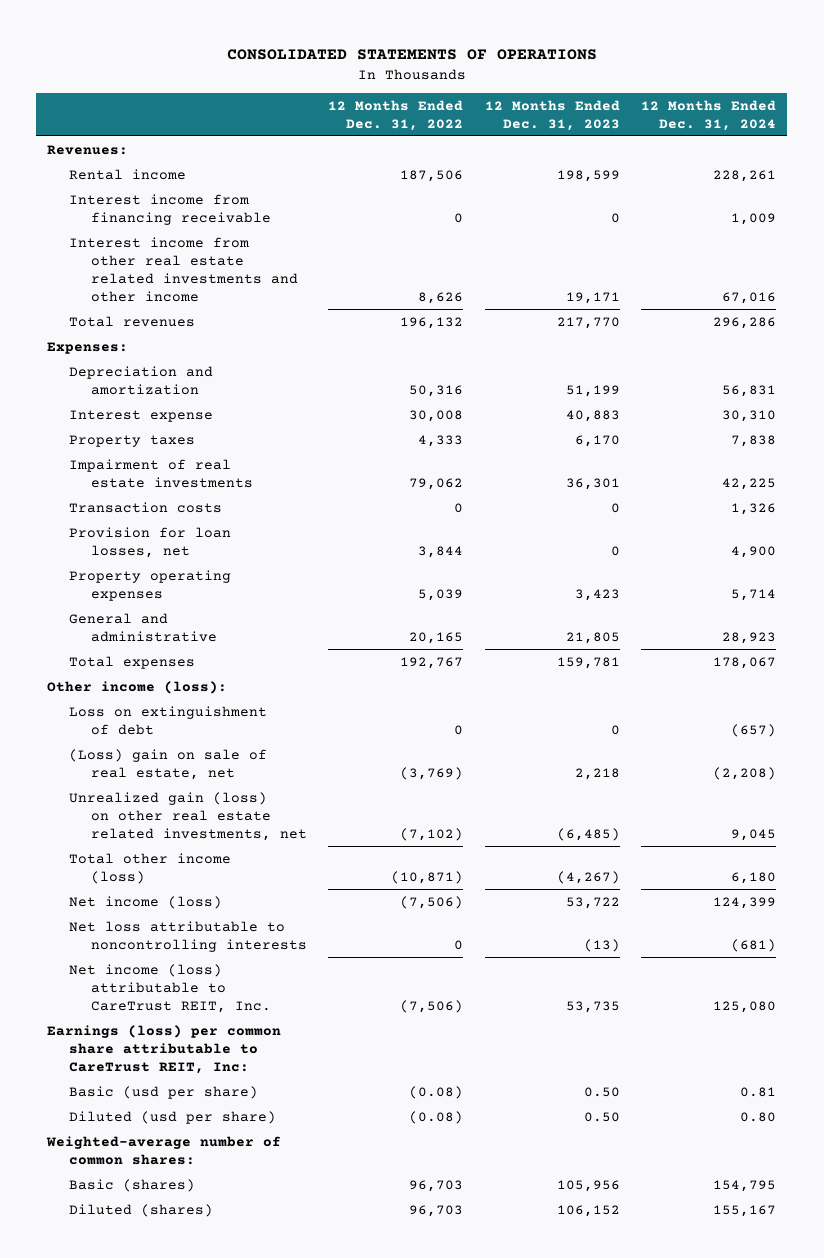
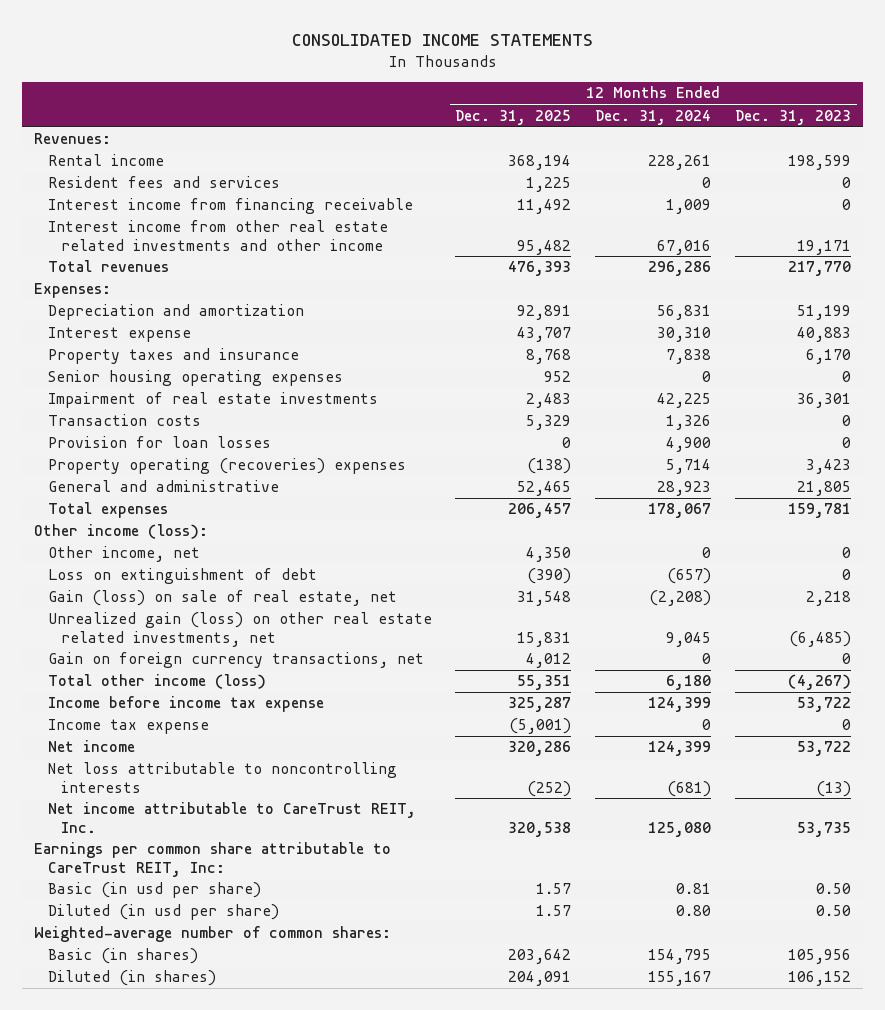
[226,48,597,60] CONSOLIDATED STATEMENTS OF OPERATIONS -> [291,33,593,46] CONSOLIDATED INCOME STATEMENTS
[328,99,464,131] 12 Months Ended Dec. 31, 2022 -> none
none -> [455,109,572,125] Dec. 31, 2025
none -> [47,176,280,189] Resident fees and services
[68,434,195,447] Property taxes -> [47,348,299,365] Property taxes and insurance
none -> [47,370,343,387] Senior housing operating expenses
[68,526,231,558] Provision for loan losses, net -> [47,436,271,449] Provision for loan losses
[68,569,231,601] Property operating expenses -> [47,458,406,475] Property operating (recoveries) expenses
none -> [47,546,200,563] Other income, net
[68,748,267,780] (Loss) gain on sale of real estate, net -> [47,590,397,607] Gain (loss) on sale of real estate, net
none -> [47,652,424,669] Gain on foreign currency transactions, net
none -> [47,696,324,713] Income before income tax expense
none -> [47,719,209,735] Income tax expense
[68,895,222,909] Net income (loss) -> [47,740,135,753] Net income
[68,963,271,1014] Net income (loss) attributable to CareTrust REIT, Inc. -> [47,802,416,833] Net income attributable to CareTrust REIT, Inc.
[47,1024,282,1075] Earnings (loss) per common share attributable to CareTrust REIT, Inc: -> [33,842,391,877] Earnings per common share attributable to CareTrust REIT, Inc:
[68,1085,258,1099] Basic (usd per share) -> [47,882,261,899] Basic (in usd per share)
[68,1110,276,1124] Diluted (usd per share) -> [47,904,279,921] Diluted (in usd per share)
[68,1178,195,1192] Basic (shares) -> [47,948,198,965] Basic (in shares)
[68,1203,213,1217] Diluted (shares) -> [47,970,216,987] Diluted (in shares)

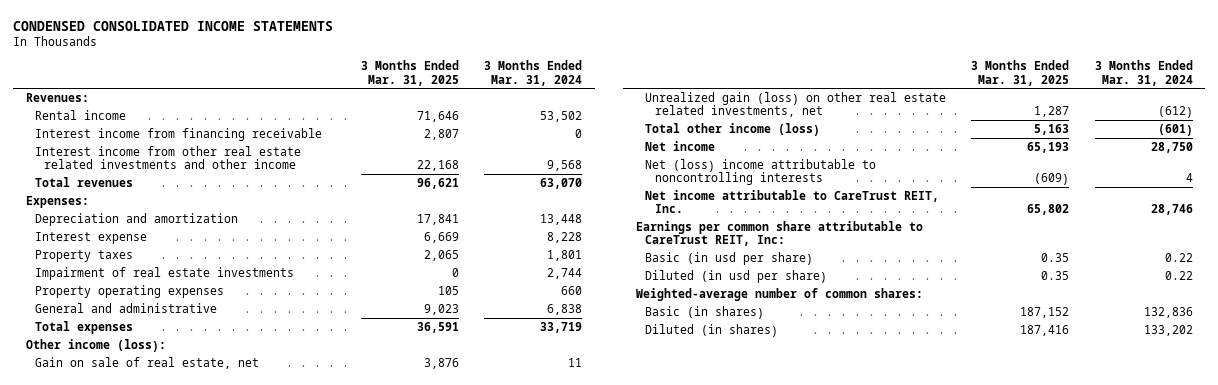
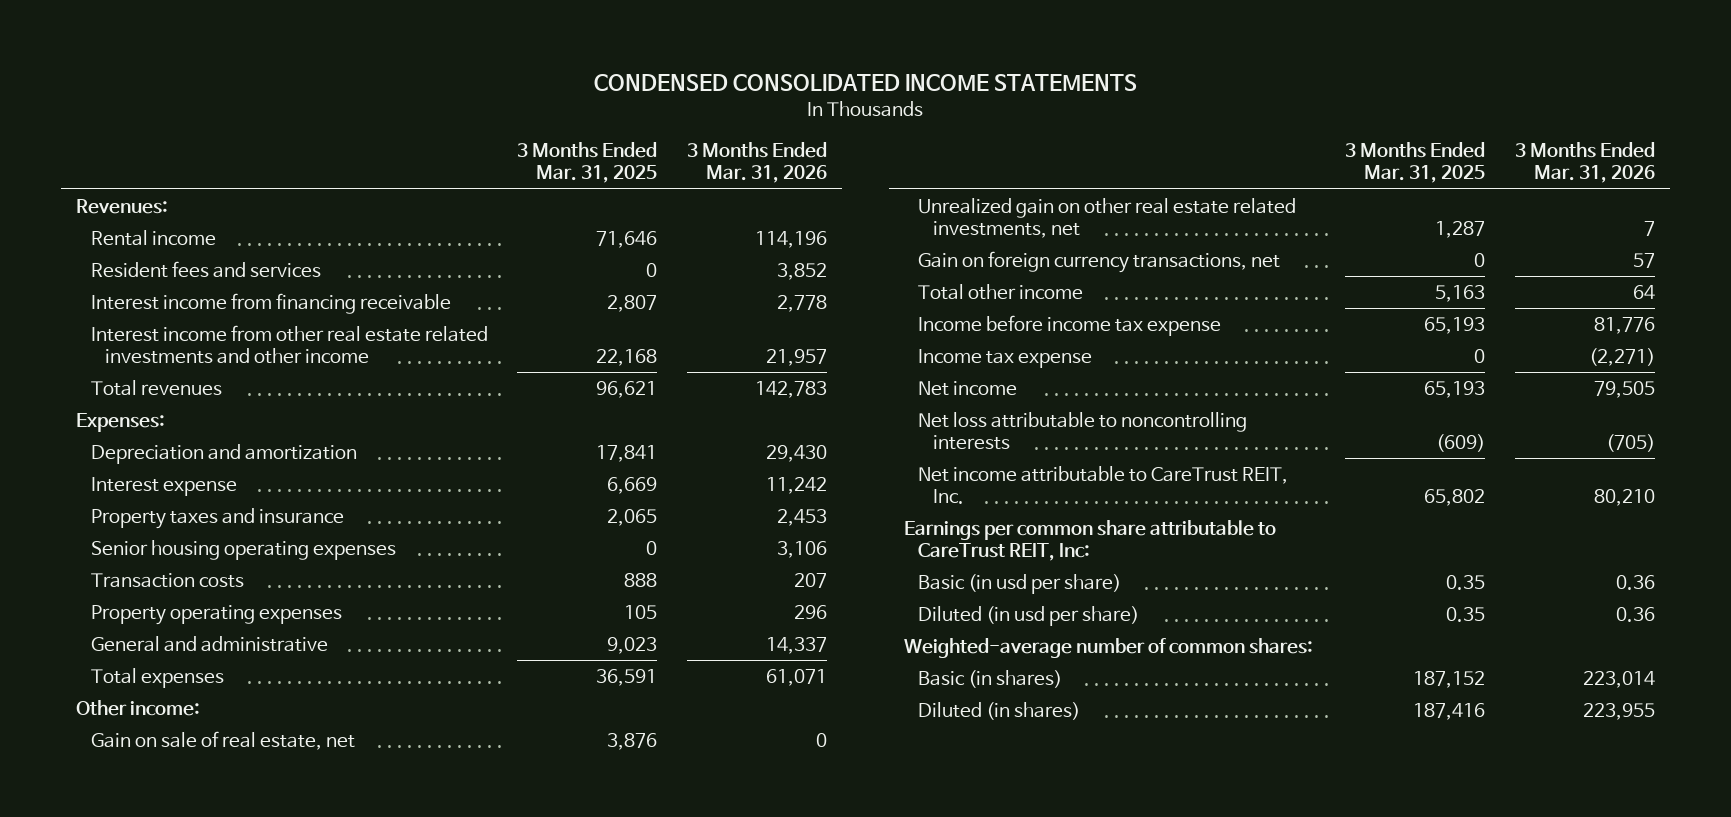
[484,60,583,86] 3 Months Ended Mar. 31, 2024 -> none
none -> [687,142,828,184] 3 Months Ended Mar. 31, 2026
none -> [90,260,321,278] Resident fees and services
[35,266,295,280] Impairment of real estate investments -> none
[35,249,134,262] Property taxes -> [90,507,344,529] Property taxes and insurance
none -> [90,539,396,560] Senior housing operating expenses
none -> [90,572,244,588] Transaction costs
[25,338,166,352] Other income (loss): -> [76,699,201,716] Other income:
[645,91,947,118] Unrealized gain (loss) on other real estate related investments, net -> [918,197,1297,239] Unrealized gain on other real estate related investments, net
none -> [918,250,1281,273] Gain on foreign currency transactions, net
[645,122,821,136] Total other income (loss) -> [918,283,1084,300] Total other income
none -> [918,314,1222,336] Income before income tax expense
none -> [918,348,1093,368] Income tax expense
[645,158,877,186] Net (loss) income attributable to noncontrolling interests -> [918,411,1248,451] Net loss attributable to noncontrolling interests

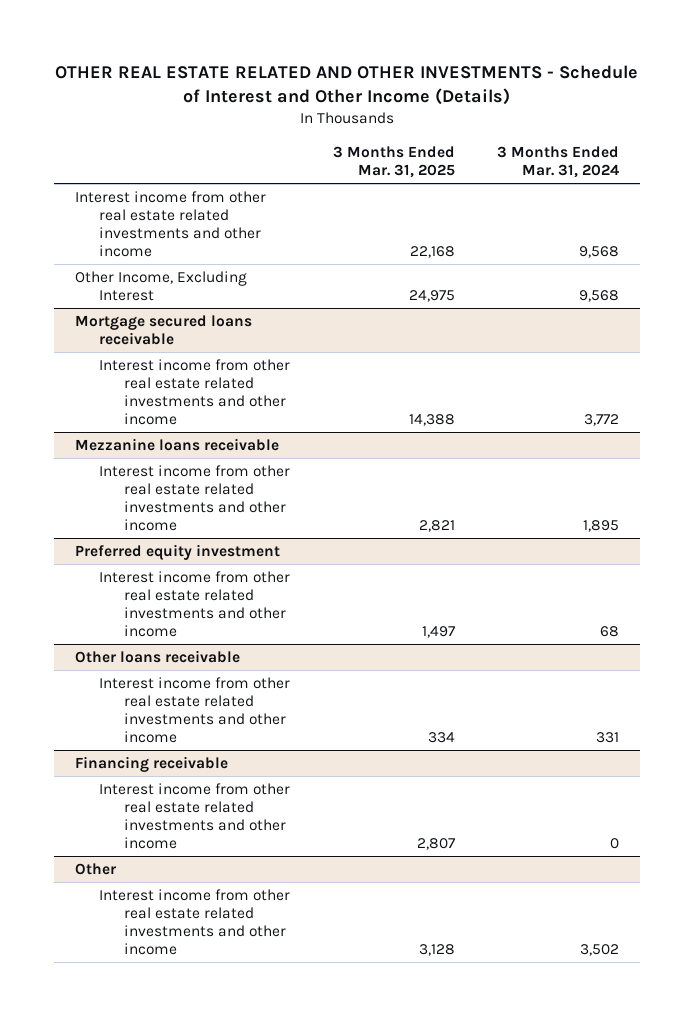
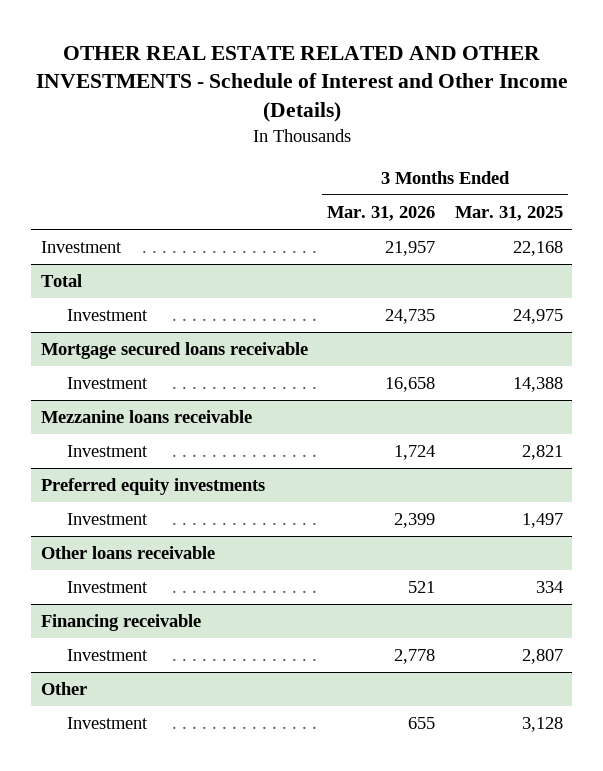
[496,146,619,179] 3 Months Ended Mar. 31, 2024 -> none
none -> [327,205,436,221] Mar. 31, 2026
[75,191,267,257] Interest income from other real estate related investments and other income -> [40,241,122,254] Investment
none -> [40,274,82,288] Total
[75,271,248,301] Other Income, Excluding Interest -> [66,309,148,322] Investment
[99,359,291,425] Interest income from other real estate related investments and other income -> [66,377,148,390] Investment
[99,465,291,531] Interest income from other real estate related investments and other income -> [66,445,148,458] Investment
[75,544,281,561] Preferred equity investment -> [40,478,265,496] Preferred equity investments
[99,571,291,637] Interest income from other real estate related investments and other income -> [66,513,148,526] Investment
[99,677,291,743] Interest income from other real estate related investments and other income -> [66,581,148,594] Investment
[99,783,291,849] Interest income from other real estate related investments and other income -> [66,649,148,662] Investment
[99,889,291,955] Interest income from other real estate related investments and other income -> [66,717,148,730] Investment

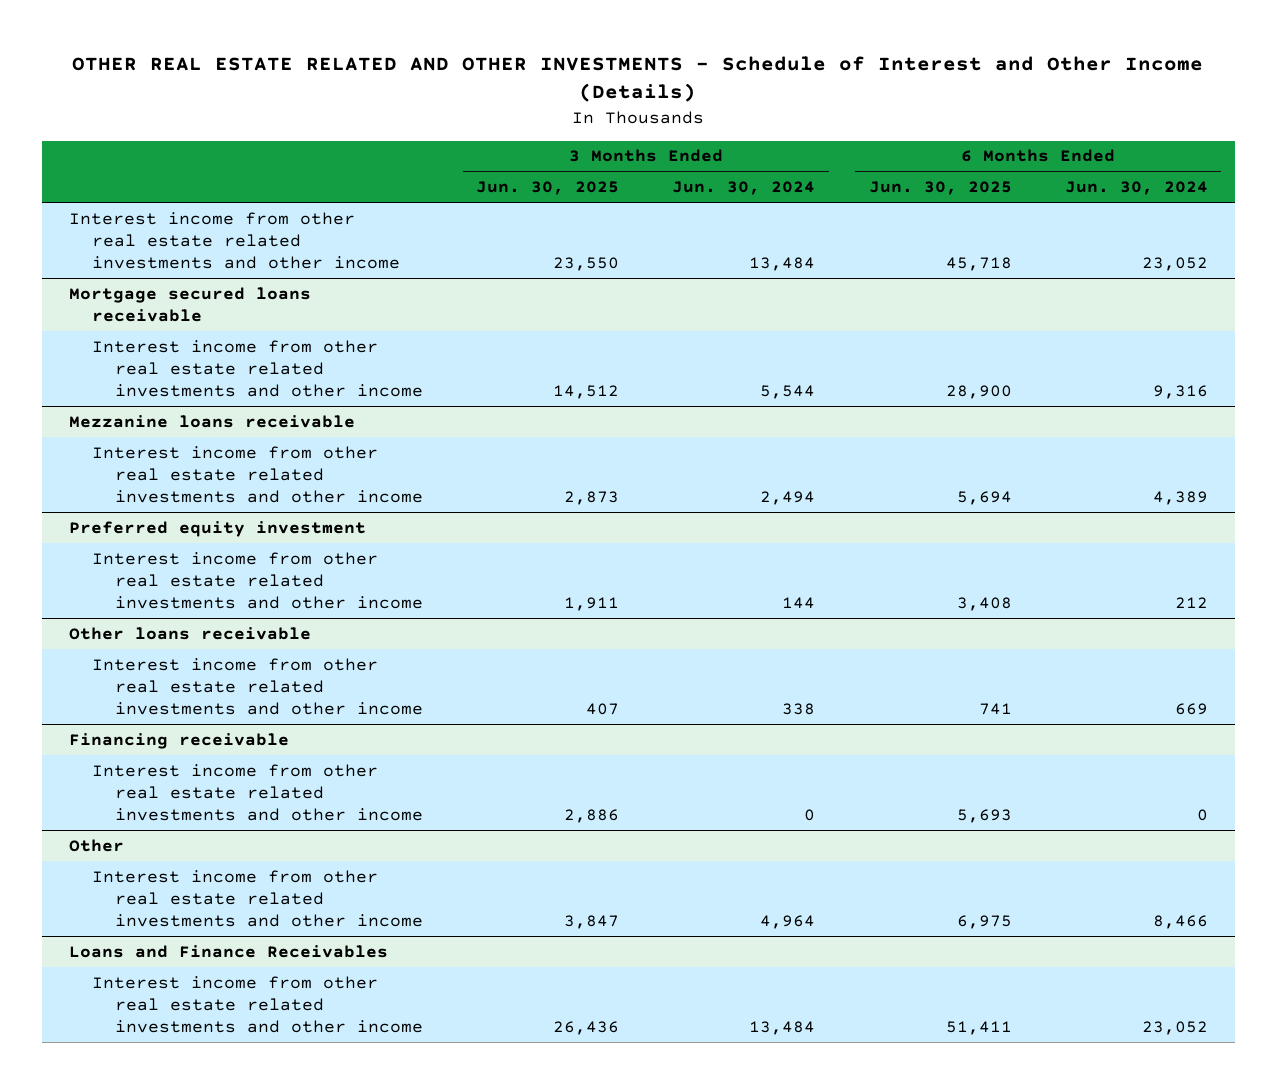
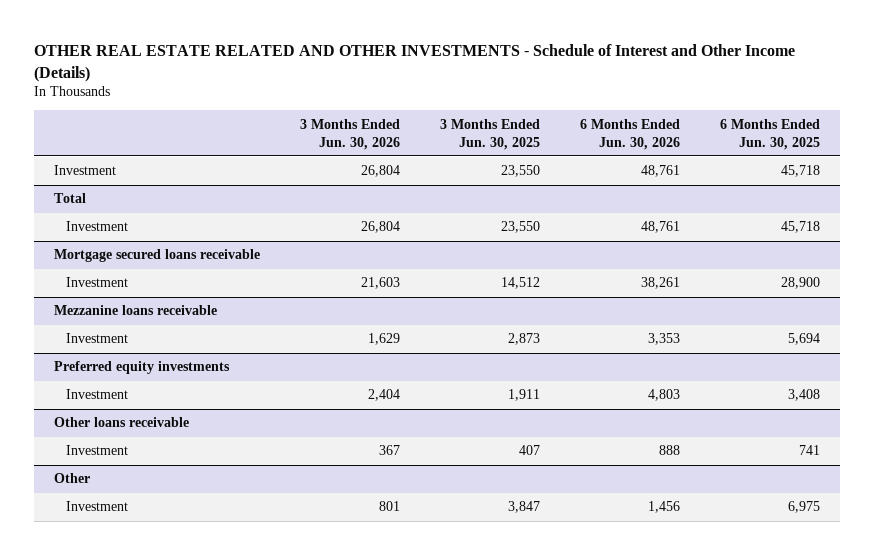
[672,181,816,196] Jun. 30, 2024 -> none
[1065,181,1209,196] Jun. 30, 2024 -> none
none -> [300,118,401,150] 3 Months Ended Jun. 30, 2026
none -> [580,118,681,150] 6 Months Ended Jun. 30, 2026
[68,211,400,269] Interest income from other real estate related investments and other income -> [54,165,117,176] Investment
none -> [54,193,87,204] Total
none -> [65,221,128,232] Investment
[91,339,423,397] Interest income from other real estate related investments and other income -> [65,277,128,288] Investment
[91,445,423,503] Interest income from other real estate related investments and other income -> [65,333,128,344] Investment
[68,520,366,537] Preferred equity investment -> [54,361,231,375] Preferred equity investments
[91,551,423,609] Interest income from other real estate related investments and other income -> [65,389,128,400] Investment
[68,732,289,749] Financing receivable -> none
[91,763,423,821] Interest income from other real estate related investments and other income -> none
[91,657,423,715] Interest income from other real estate related investments and other income -> [65,445,128,456] Investment
[68,944,388,958] Loans and Finance Receivables -> none
[91,975,423,1033] Interest income from other real estate related investments and other income -> none
[91,869,423,927] Interest income from other real estate related investments and other income -> [65,501,128,512] Investment

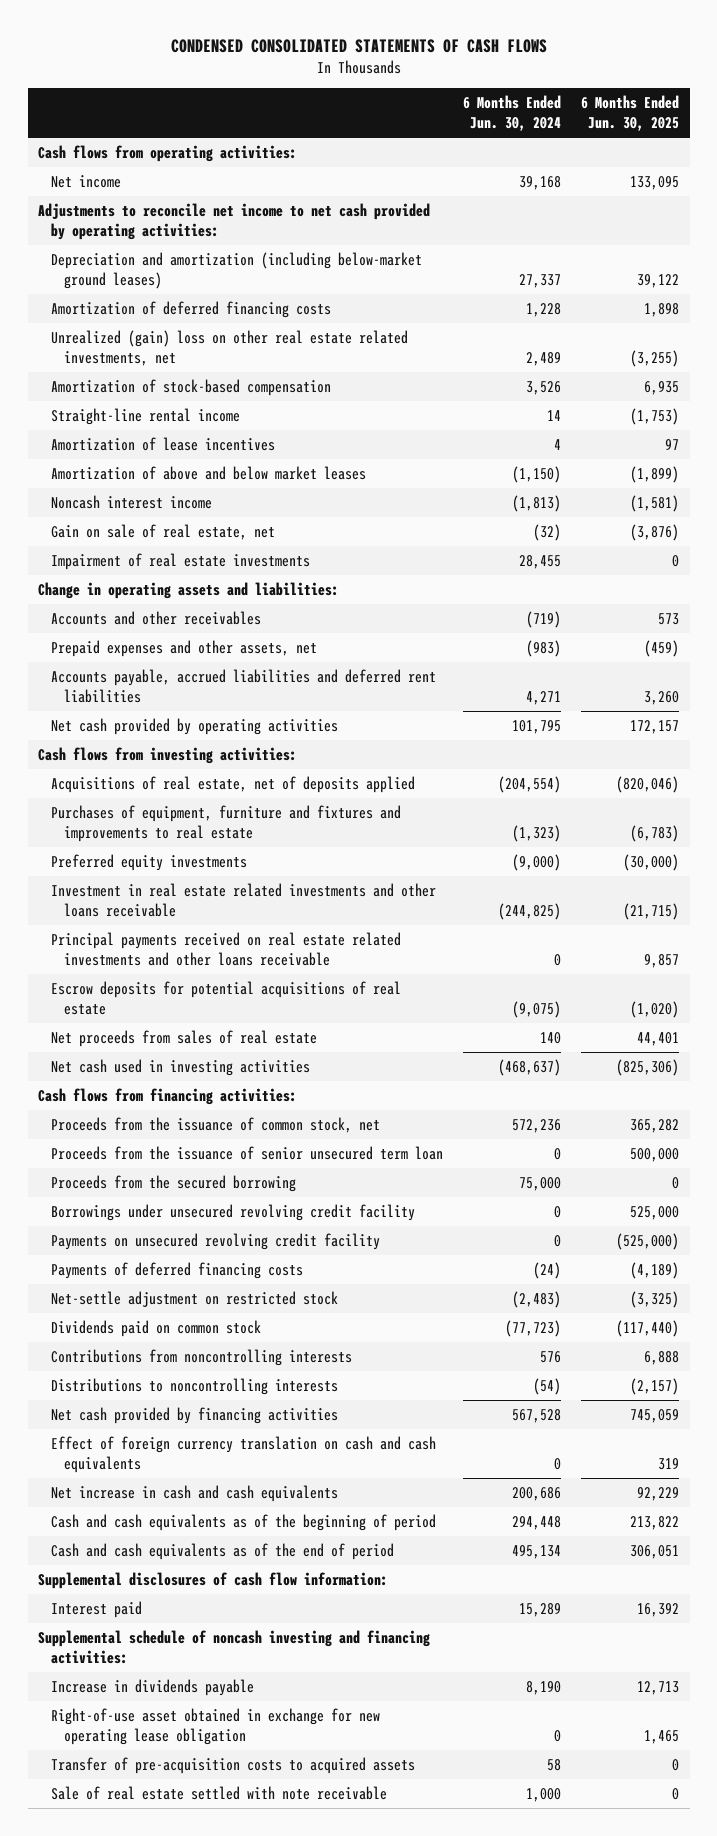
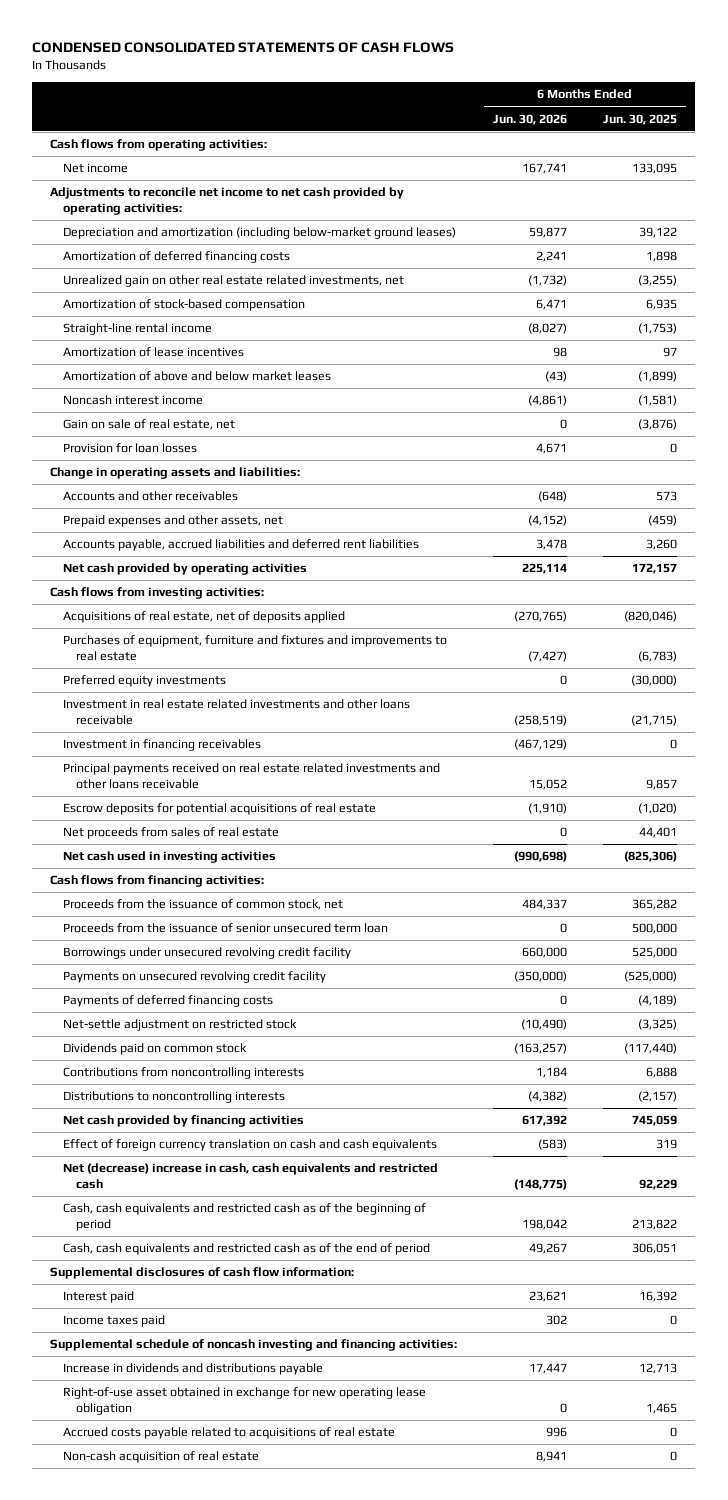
[463,95,562,132] 6 Months Ended Jun. 30, 2024 -> none
none -> [493,113,568,125] Jun. 30, 2026
[50,330,408,367] Unrealized (gain) loss on other real estate related investments, net -> [62,275,404,288] Unrealized gain on other real estate related investments, net
[50,553,310,571] Impairment of real estate investments -> none
none -> [62,443,197,454] Provision for loan losses
none -> [62,739,261,752] Investment in financing receivables
[50,1175,296,1193] Proceeds from the secured borrowing -> none
[50,1485,338,1503] Net increase in cash and cash equivalents -> [62,1163,438,1189] Net (decrease) increase in cash, cash equivalents and restricted cash
[50,1514,436,1532] Cash and cash equivalents as of the beginning of period -> [62,1203,426,1231] Cash, cash equivalents and restricted cash as of the beginning of period
[50,1543,394,1561] Cash and cash equivalents as of the end of period -> [62,1243,430,1256] Cash, cash equivalents and restricted cash as of the end of period
none -> [62,1315,165,1328] Income taxes paid
[50,1679,254,1697] Increase in dividends payable -> [62,1363,323,1376] Increase in dividends and distributions payable
[50,1757,415,1775] Transfer of pre-acquisition costs to acquired assets -> none
[50,1786,387,1801] Sale of real estate settled with note receivable -> none
none -> [62,1427,395,1440] Accrued costs payable related to acquisitions of real estate
none -> [62,1451,259,1464] Non-cash acquisition of real estate

